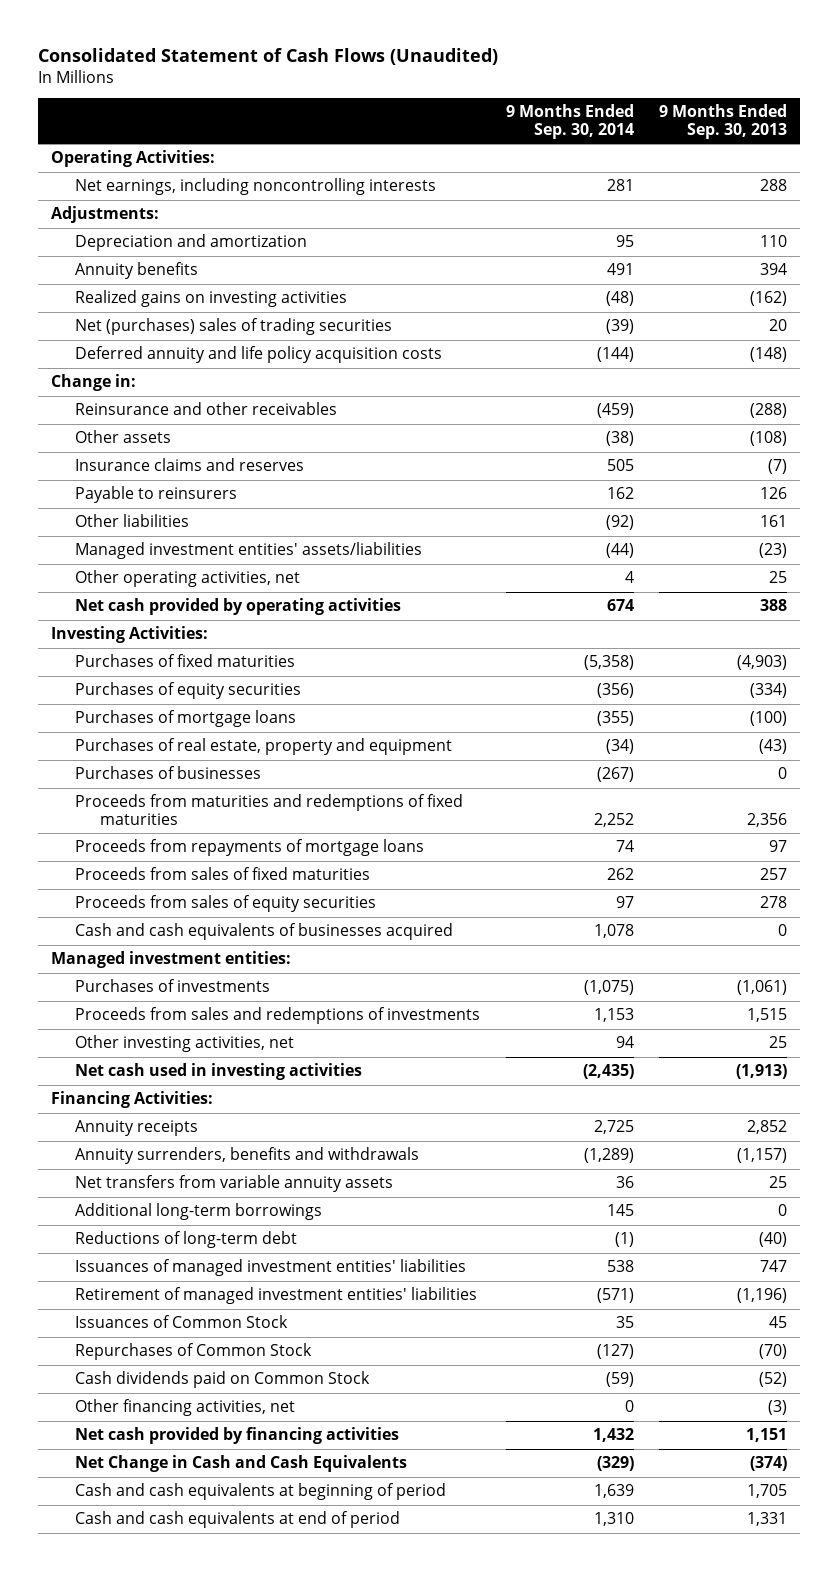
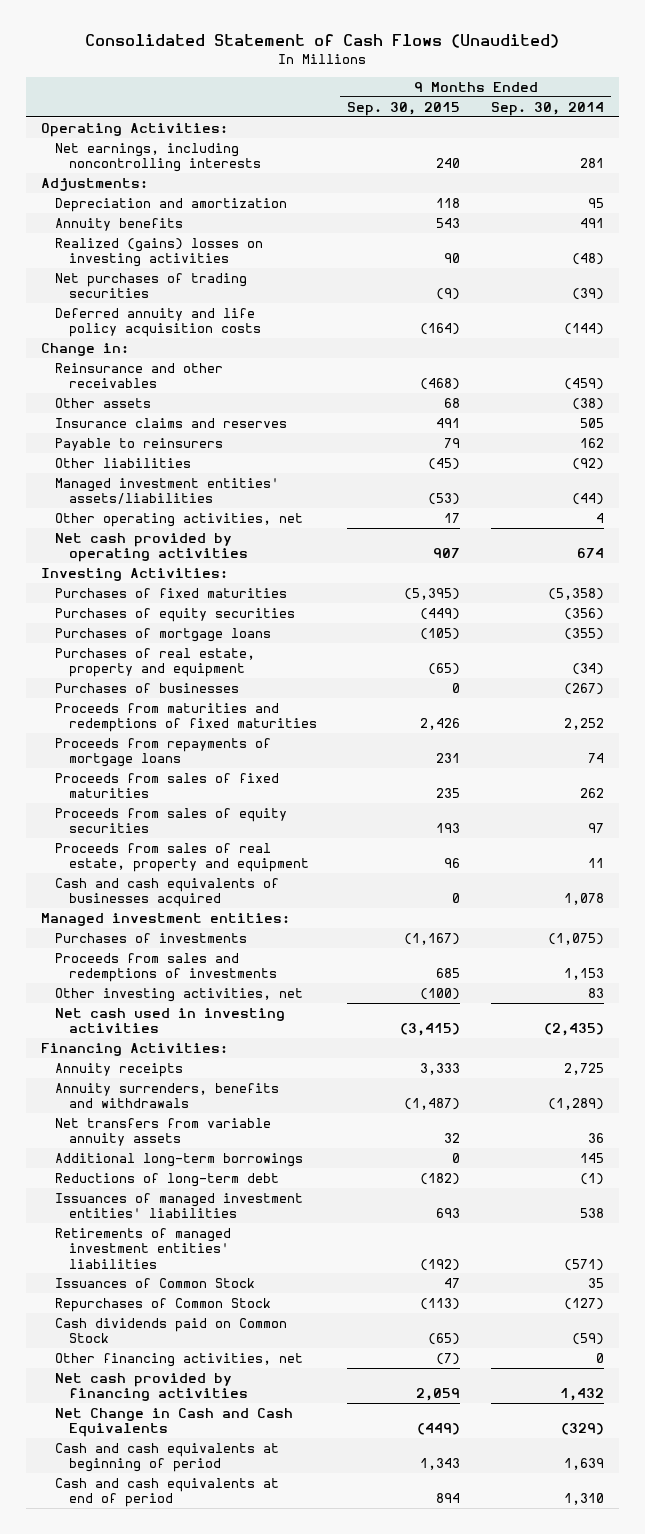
[659,104,788,139] 9 Months Ended Sep. 30, 2013 -> none
none -> [347,101,461,116] Sep. 30, 2015
[75,290,348,308] Realized gains on investing activities -> [55,237,264,268] Realized (gains) losses on investing activities
[75,318,393,336] Net (purchases) sales of trading securities -> [55,272,248,299] Net purchases of trading securities
none -> [55,842,310,873] Proceeds from sales of real estate, property and equipment
[615,1036,634,1049] 94 -> [587,987,604,998] 83
[75,1287,478,1305] Retirement of managed investment entities' liabilities -> [55,1227,232,1269] Retirements of managed investment entities' liabilities

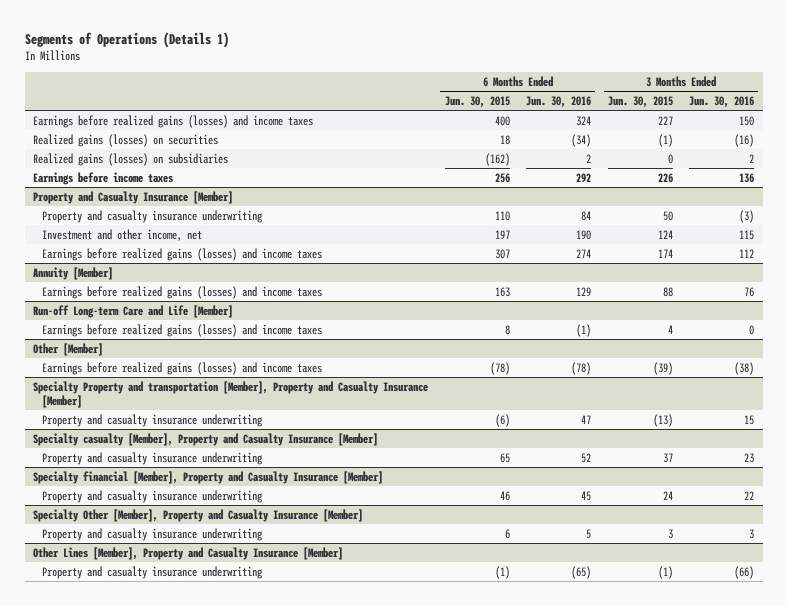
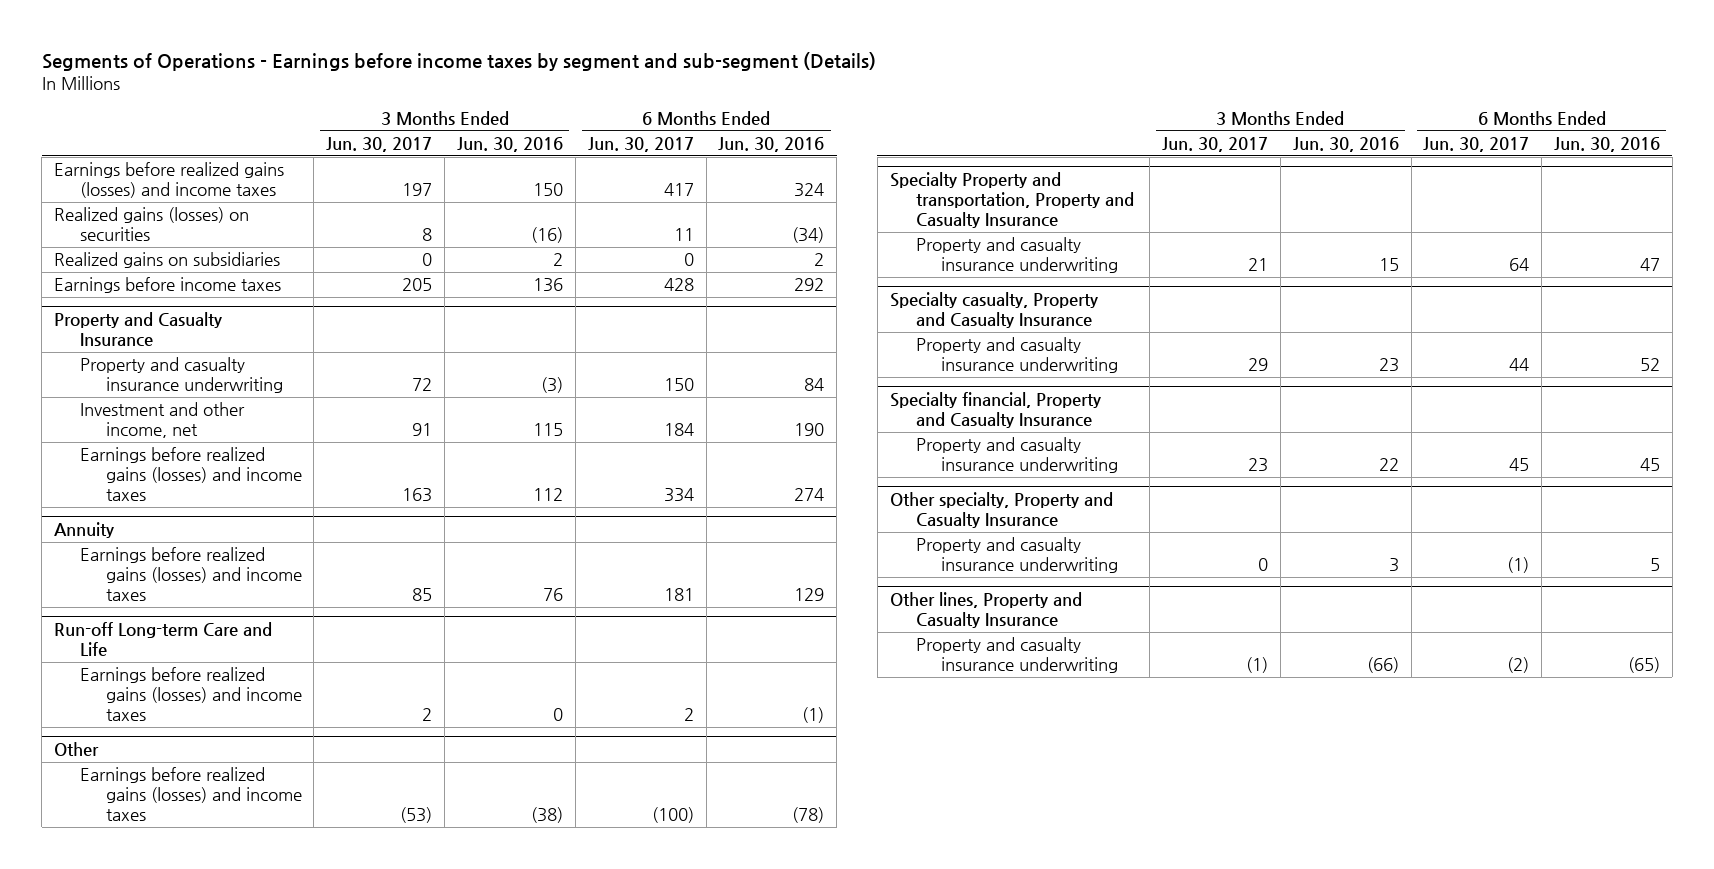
[24,31,229,48] Segments of Operations (Details 1) -> [41,51,876,71] Segments of Operations - Earnings before income taxes by segment and sub-segment (Details)
[444,95,510,108] Jun. 30, 2015 -> none
[607,95,673,108] Jun. 30, 2015 -> none
none -> [326,136,433,152] Jun. 30, 2017
none -> [587,136,694,152] Jun. 30, 2017
[33,152,229,166] Realized gains (losses) on subsidiaries -> [54,252,281,269] Realized gains on subsidiaries
[33,190,234,204] Property and Casualty Insurance [Member] -> [54,312,223,348] Property and Casualty Insurance
[33,266,114,280] Annuity [Member] -> [54,522,115,539] Annuity
[33,304,234,318] Run-off Long-term Care and Life [Member] -> [54,622,273,657] Run-off Long-term Care and Life
[33,342,104,356] Other [Member] -> [54,742,100,757] Other
[33,380,429,409] Specialty Property and transportation [Member], Property and Casualty Insurance [Member] -> [889,172,1134,228] Specialty Property and transportation, Property and Casualty Insurance
[33,432,379,446] Specialty casualty [Member], Property and Casualty Insurance [Member] -> [889,292,1098,329] Specialty casualty, Property and Casualty Insurance
[33,470,384,484] Specialty financial [Member], Property and Casualty Insurance [Member] -> [889,392,1101,429] Specialty financial, Property and Casualty Insurance
[33,508,364,522] Specialty Other [Member], Property and Casualty Insurance [Member] -> [889,492,1113,529] Other specialty, Property and Casualty Insurance
[33,546,344,560] Other Lines [Member], Property and Casualty Insurance [Member] -> [889,592,1082,629] Other lines, Property and Casualty Insurance

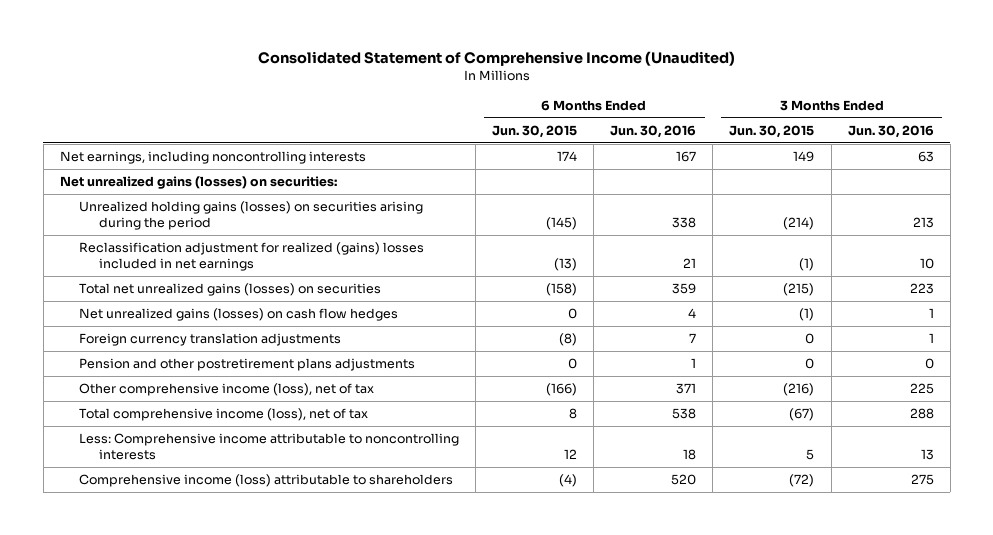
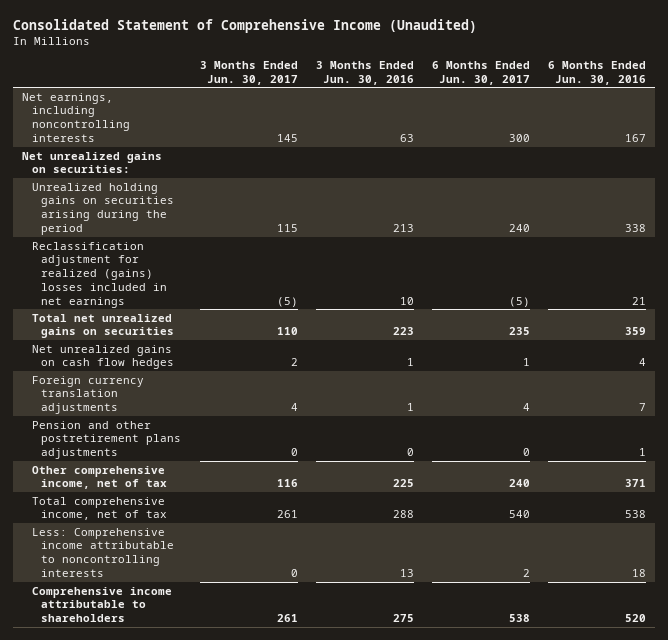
[492,124,578,138] Jun. 30, 2015 -> none
[729,124,815,138] Jun. 30, 2015 -> none
none -> [199,61,298,85] 3 Months Ended Jun. 30, 2017
none -> [432,61,531,85] 6 Months Ended Jun. 30, 2017
[59,176,337,190] Net unrealized gains (losses) on securities: -> [21,151,162,174] Net unrealized gains on securities:
[79,201,424,231] Unrealized holding gains (losses) on securities arising during the period -> [31,182,175,235] Unrealized holding gains on securities arising during the period
[79,283,382,297] Total net unrealized gains (losses) on securities -> [31,313,175,339] Total net unrealized gains on securities
[79,308,399,322] Net unrealized gains (losses) on cash flow hedges -> [31,344,175,370] Net unrealized gains on cash flow hedges
[79,383,375,397] Other comprehensive income (loss), net of tax -> [31,465,168,490] Other comprehensive income, net of tax
[79,408,369,422] Total comprehensive income (loss), net of tax -> [31,496,168,521] Total comprehensive income, net of tax
[79,474,454,488] Comprehensive income (loss) attributable to shareholders -> [31,586,172,623] Comprehensive income attributable to shareholders

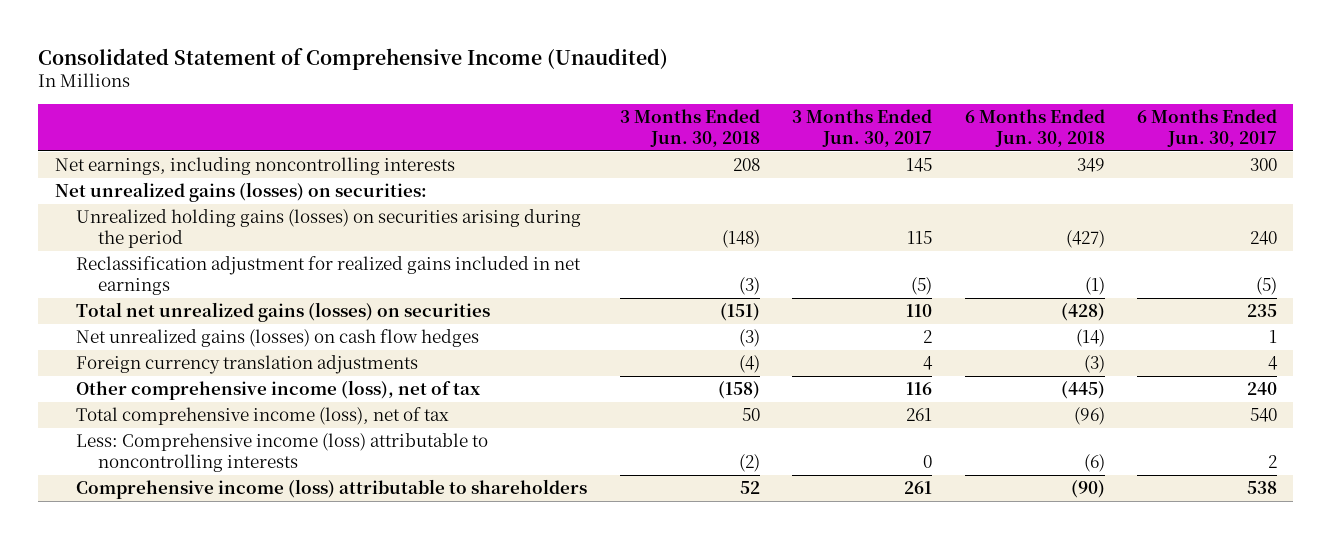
[315,61,414,85] 3 Months Ended Jun. 30, 2016 -> none
[548,61,647,85] 6 Months Ended Jun. 30, 2016 -> none
none -> [619,109,760,148] 3 Months Ended Jun. 30, 2018
none -> [964,109,1105,148] 6 Months Ended Jun. 30, 2018
[21,151,162,174] Net unrealized gains on securities: -> [54,182,427,203] Net unrealized gains (losses) on securities:
[31,182,175,235] Unrealized holding gains on securities arising during the period -> [76,209,582,248] Unrealized holding gains (losses) on securities arising during the period
[31,241,168,308] Reclassification adjustment for realized (gains) losses included in net earnings -> [76,256,582,295] Reclassification adjustment for realized gains included in net earnings
[31,313,175,339] Total net unrealized gains on securities -> [76,302,491,323] Total net unrealized gains (losses) on securities
[31,344,175,370] Net unrealized gains on cash flow hedges -> [76,329,480,348] Net unrealized gains (losses) on cash flow hedges
[31,420,182,460] Pension and other postretirement plans adjustments -> none
[31,465,168,490] Other comprehensive income, net of tax -> [76,380,481,401] Other comprehensive income (loss), net of tax
[31,496,168,521] Total comprehensive income, net of tax -> [76,407,450,426] Total comprehensive income (loss), net of tax
[31,527,175,577] Less: Comprehensive income attributable to noncontrolling interests -> [76,433,489,472] Less: Comprehensive income (loss) attributable to noncontrolling interests
[31,586,172,623] Comprehensive income attributable to shareholders -> [76,479,588,500] Comprehensive income (loss) attributable to shareholders

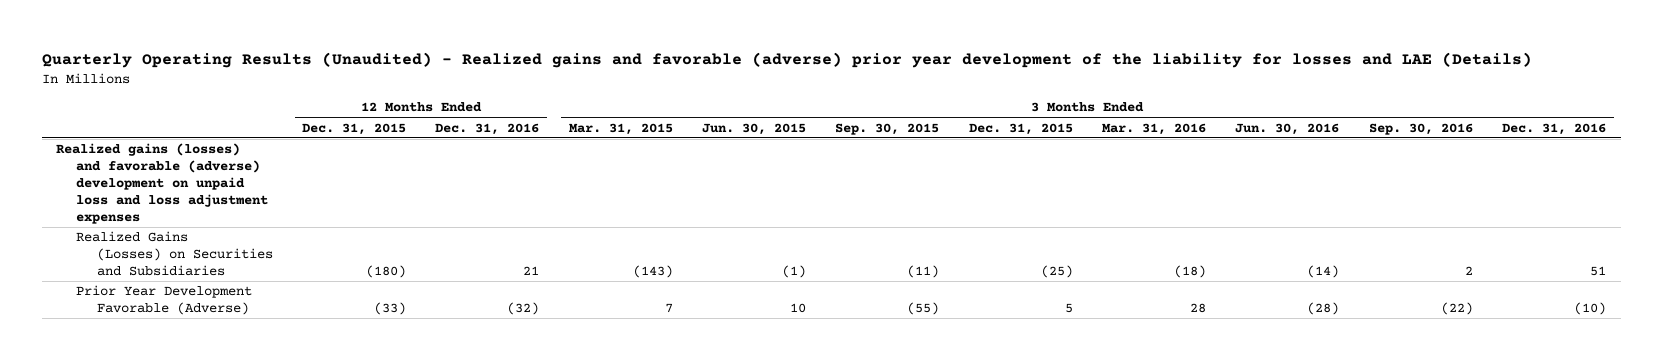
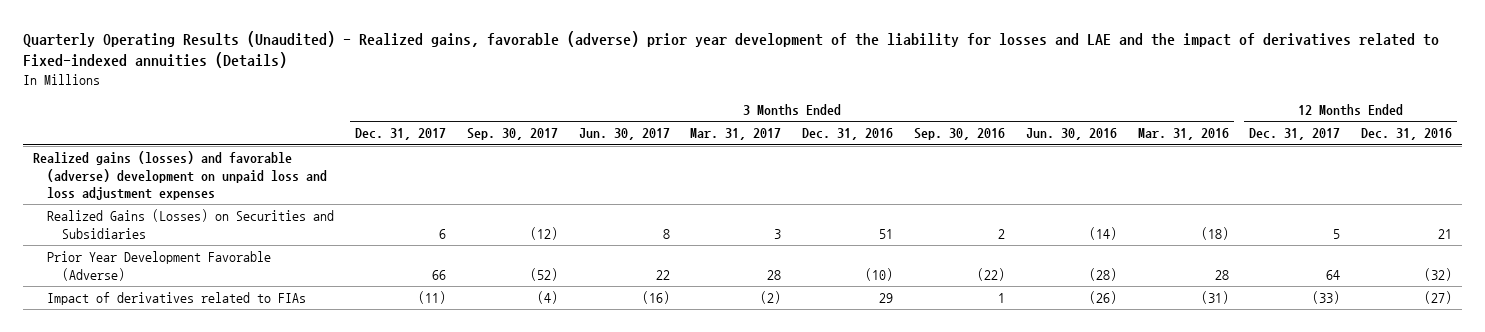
[41,51,1532,68] Quarterly Operating Results (Unaudited) - Realized gains and favorable (adverse) prior year development of the liability for losses and LAE (Details) -> [22,31,1439,69] Quarterly Operating Results (Unaudited) - Realized gains, favorable (adverse) prior year development of the liability for losses and LAE and the impact of derivatives related to Fixed-indexed annuities (Details)
[301,122,406,135] Dec. 31, 2015 -> none
[568,122,673,135] Mar. 31, 2015 -> none
[702,122,807,135] Jun. 30, 2015 -> none
[835,122,940,135] Sep. 30, 2015 -> none
[968,122,1073,135] Dec. 31, 2015 -> none
none -> [355,128,447,141] Dec. 31, 2017
none -> [466,128,558,141] Sep. 30, 2017
none -> [578,128,670,141] Jun. 30, 2017
none -> [690,128,782,141] Mar. 31, 2017
none -> [1249,128,1341,141] Dec. 31, 2017
none -> [47,292,307,306] Impact of derivatives related to FIAs

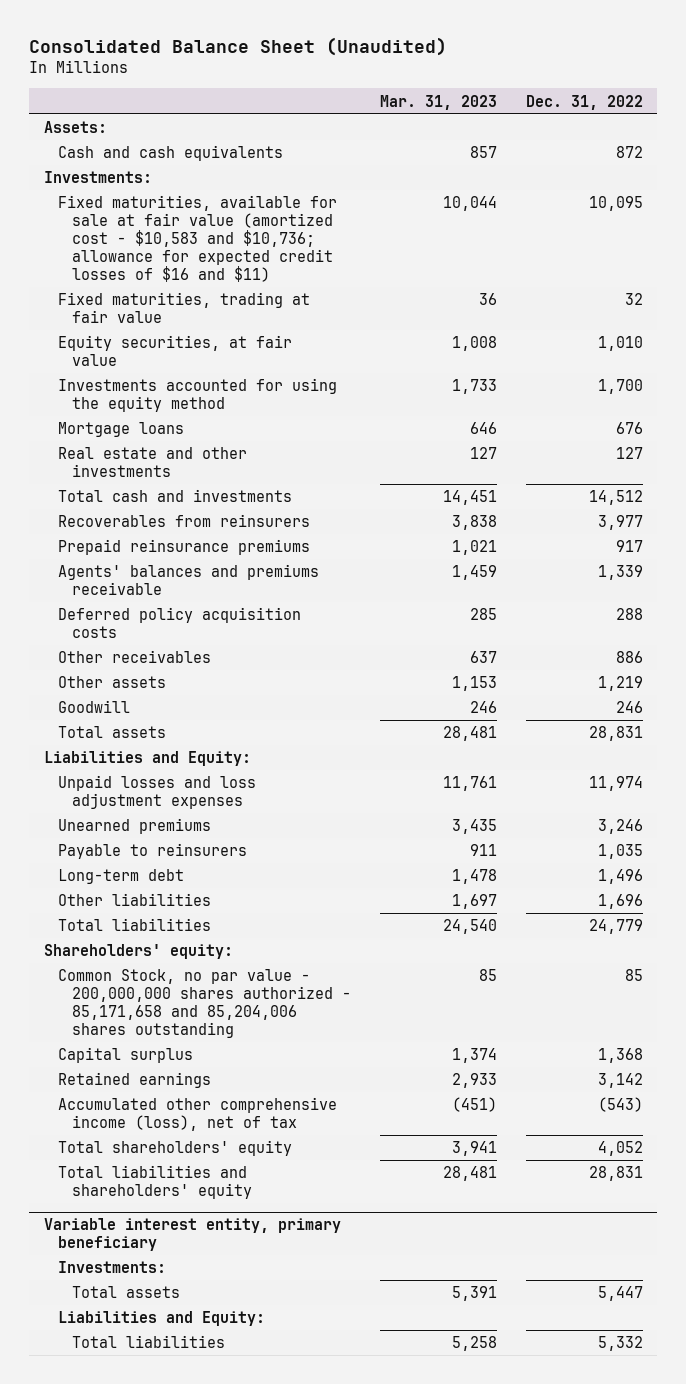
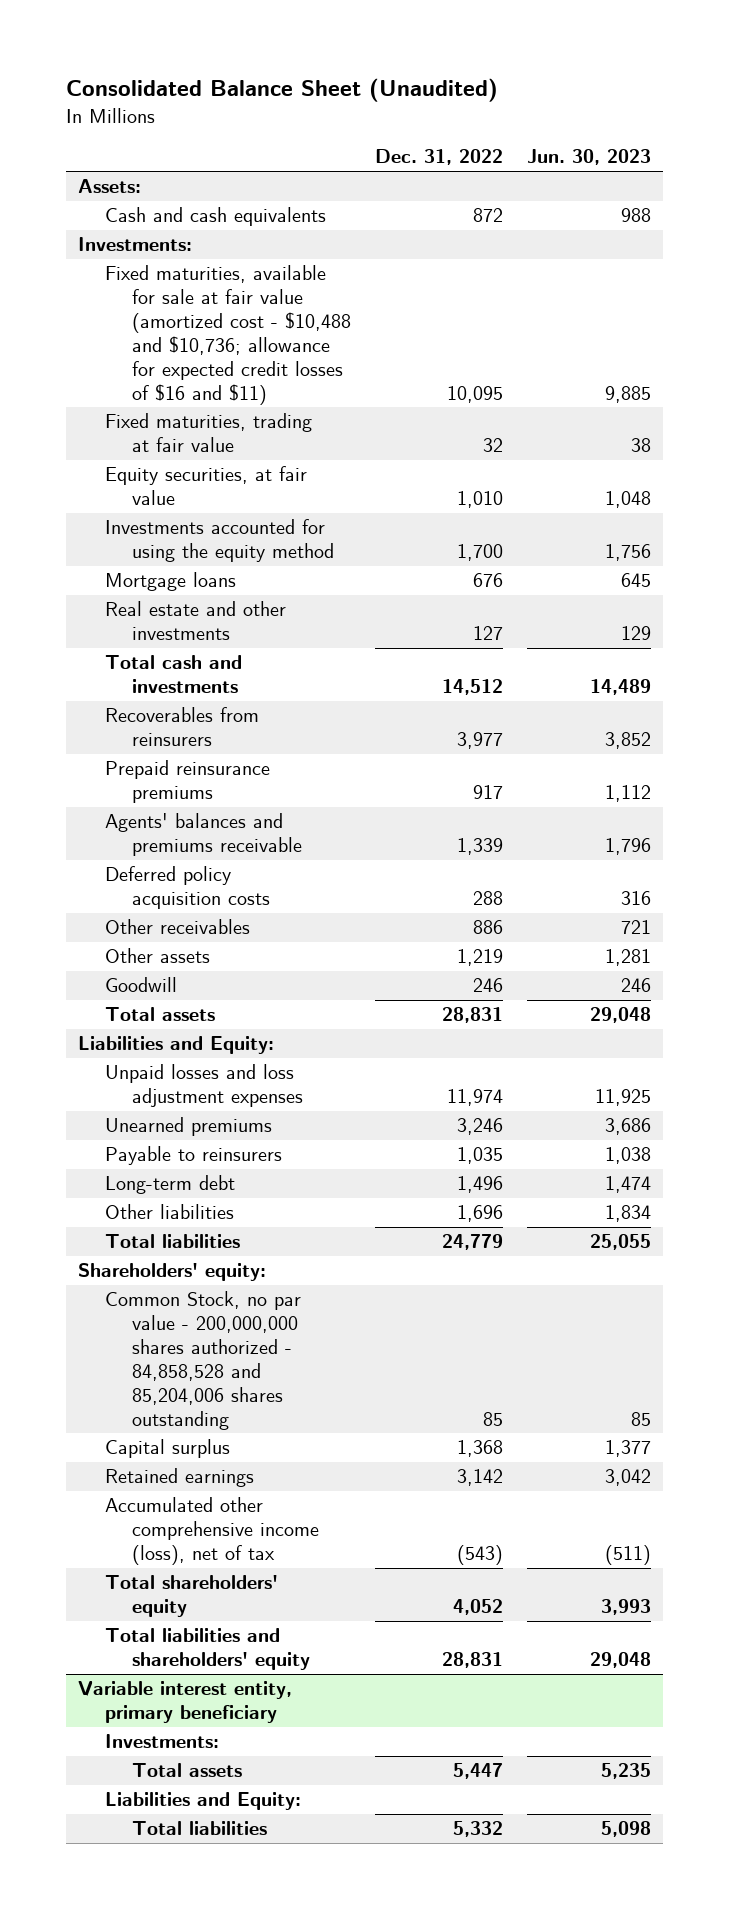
[379,94,497,110] Mar. 31, 2023 -> none
none -> [526,149,651,166] Jun. 30, 2023
[57,195,337,283] Fixed maturities, available for sale at fair value (amortized cost - $10,583 and $10,736; allowance for expected credit losses of $16 and $11) -> [105,265,352,405] Fixed maturities, available for sale at fair value (amortized cost - $10,488 and $10,736; allowance for expected credit losses of $16 and $11)
[57,969,351,1039] Common Stock, no par value - 200,000,000 shares authorized - 85,171,658 and 85,204,006 shares outstanding -> [105,1291,302,1430] Common Stock, no par value - 200,000,000 shares authorized - 84,858,528 and 85,204,006 shares outstanding

